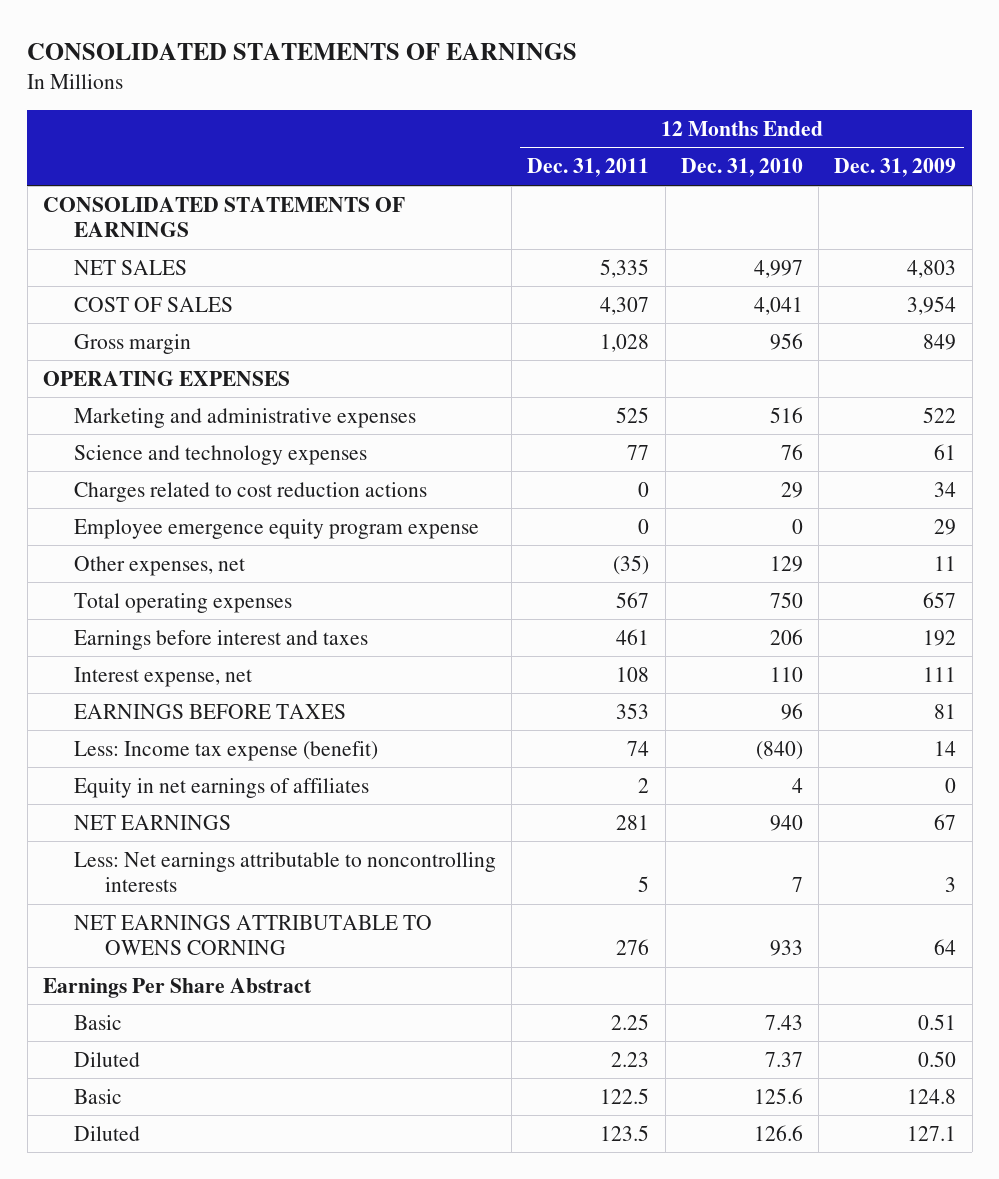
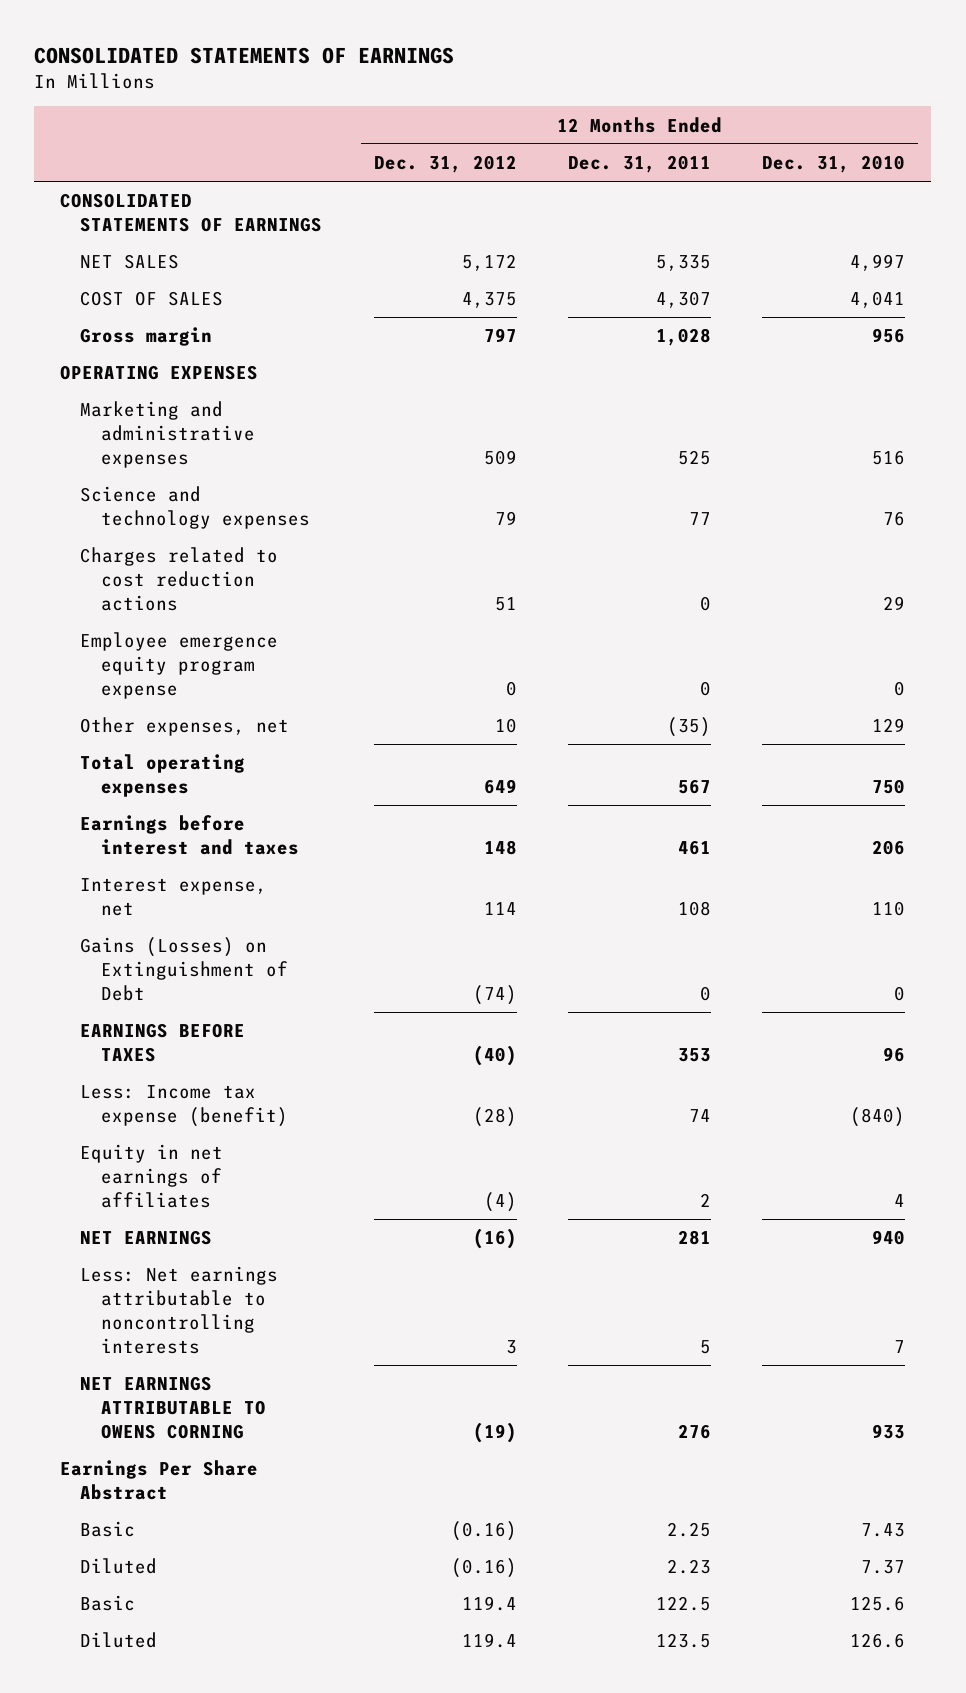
[834,158,957,178] Dec. 31, 2009 -> none
none -> [373,155,517,174] Dec. 31, 2012
none -> [80,937,288,1002] Gains (Losses) on Extinguishment of Debt

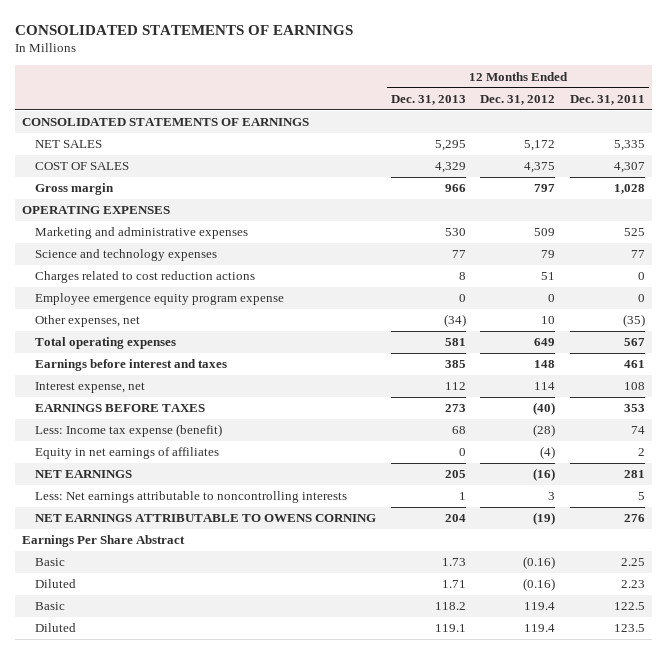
[762,155,906,174] Dec. 31, 2010 -> none
none -> [390,94,466,105] Dec. 31, 2013
[80,937,288,1002] Gains (Losses) on Extinguishment of Debt -> none

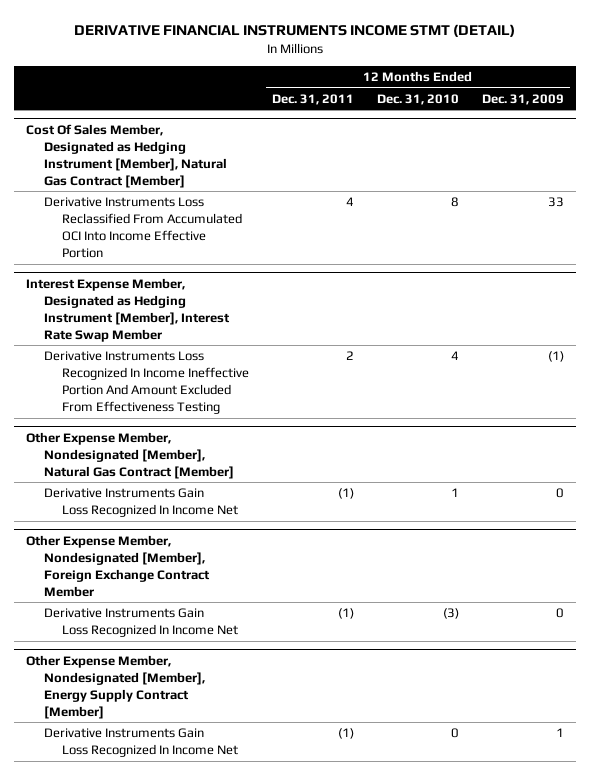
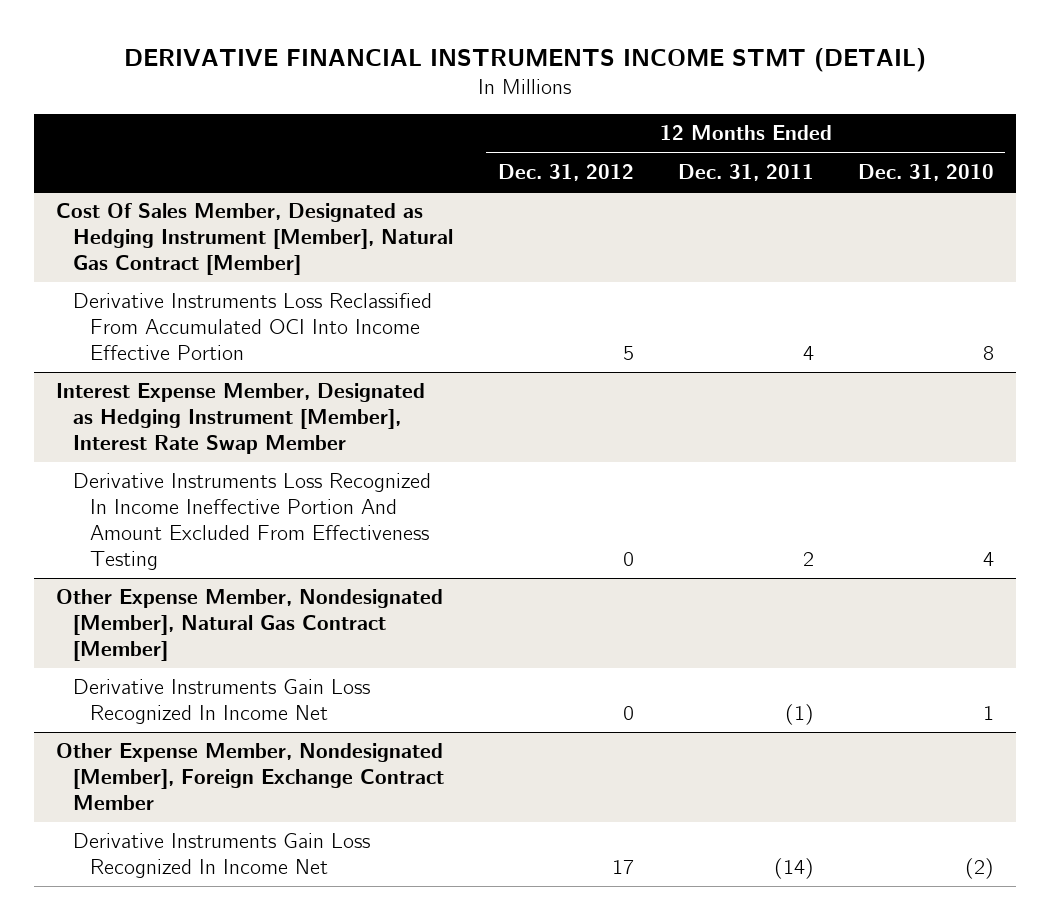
[482,93,565,105] Dec. 31, 2009 -> none
none -> [497,163,634,181] Dec. 31, 2012
[25,654,205,719] Other Expense Member, Nondesignated [Member], Energy Supply Contract [Member] -> none
[43,728,238,758] Derivative Instruments Gain Loss Recognized In Income Net -> none
[337,608,354,620] (1) -> [773,858,814,880] (14)
[443,608,460,620] (3) -> [964,858,994,880] (2)

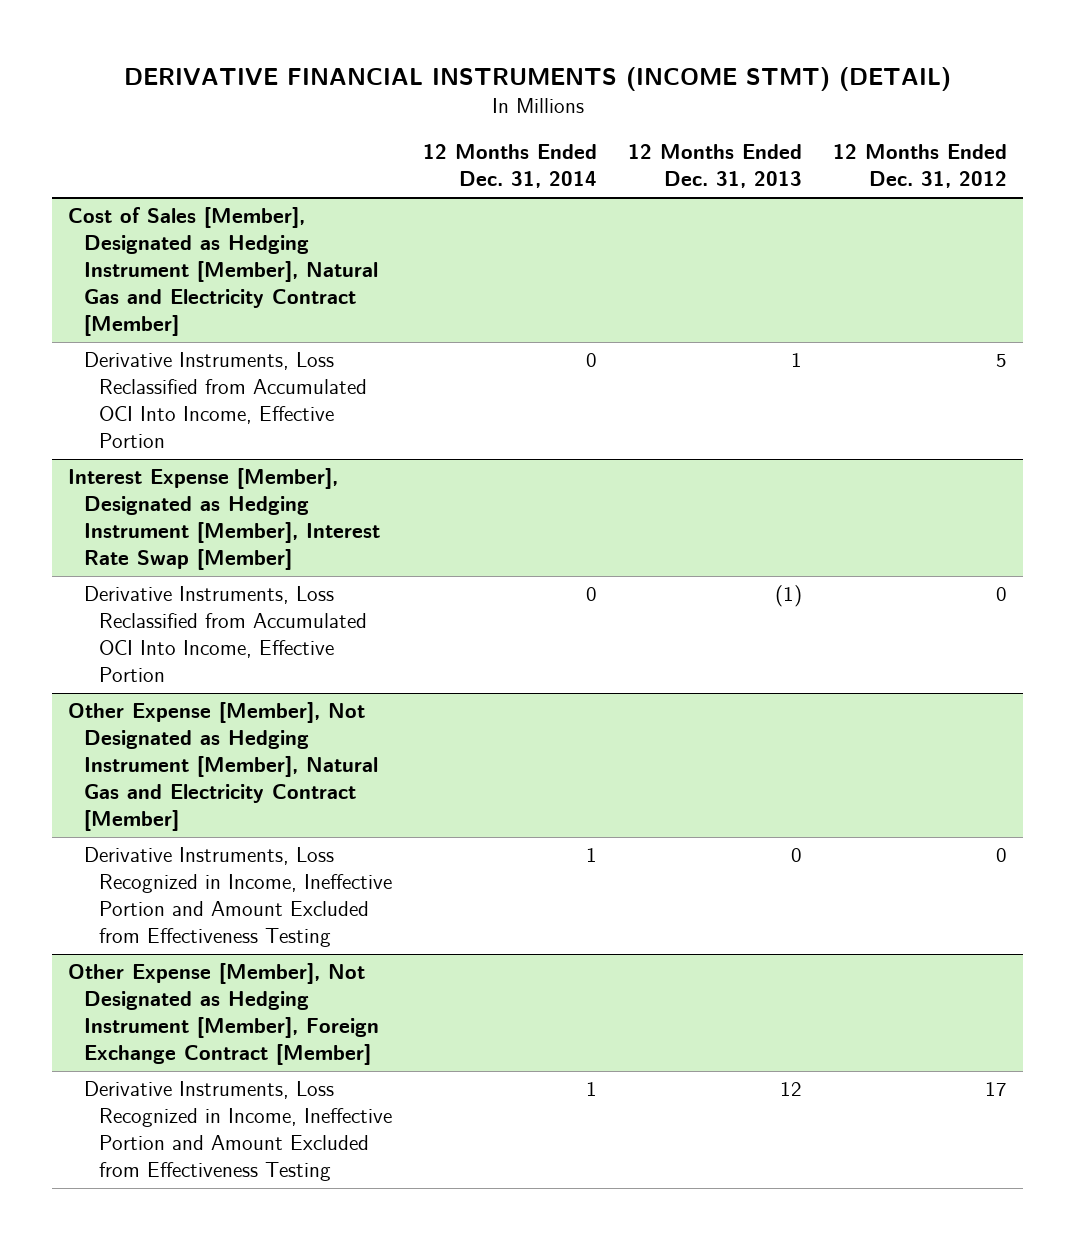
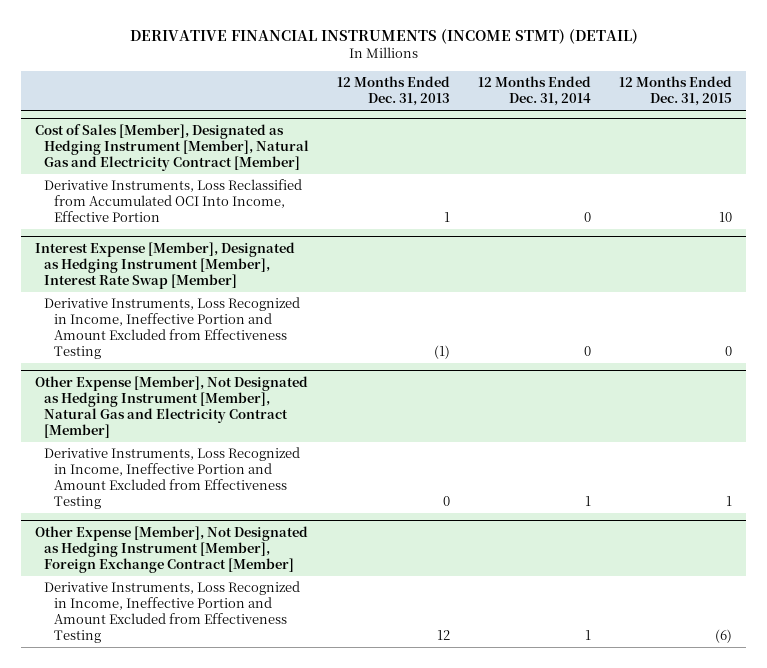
[833,144,1008,189] 12 Months Ended Dec. 31, 2012 -> none
none -> [619,76,733,107] 12 Months Ended Dec. 31, 2015
[83,586,368,683] Derivative Instruments, Loss Reclassified from Accumulated OCI Into Income, Effective Portion -> none
none -> [44,297,301,359] Derivative Instruments, Loss Recognized in Income, Ineffective Portion and Amount Excluded from Effectiveness Testing

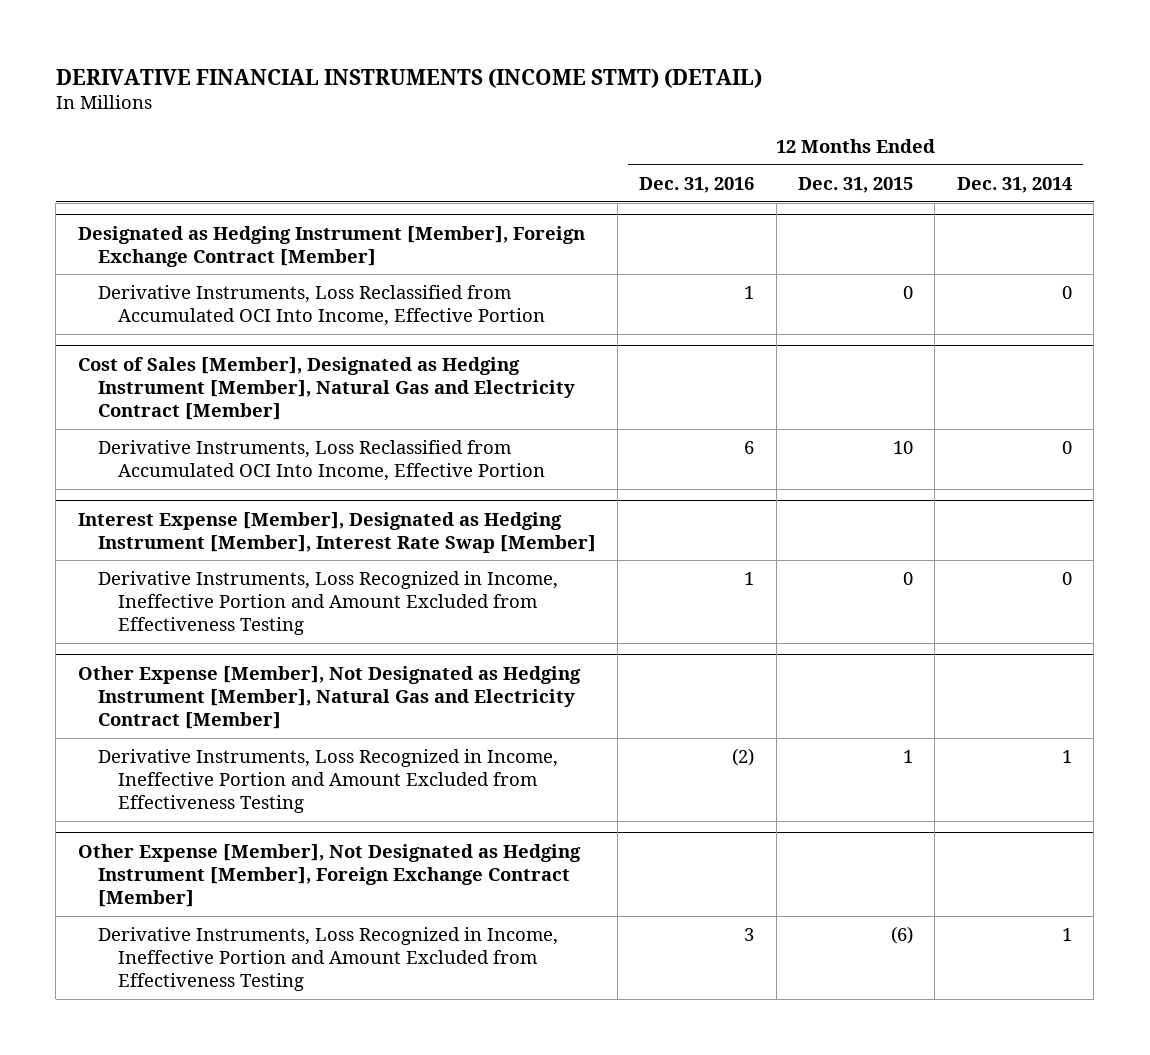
[337,76,451,107] 12 Months Ended Dec. 31, 2013 -> none
none -> [639,176,755,193] Dec. 31, 2016
none -> [77,225,585,267] Designated as Hedging Instrument [Member], Foreign Exchange Contract [Member]
none -> [97,285,545,327] Derivative Instruments, Loss Reclassified from Accumulated OCI Into Income, Effective Portion

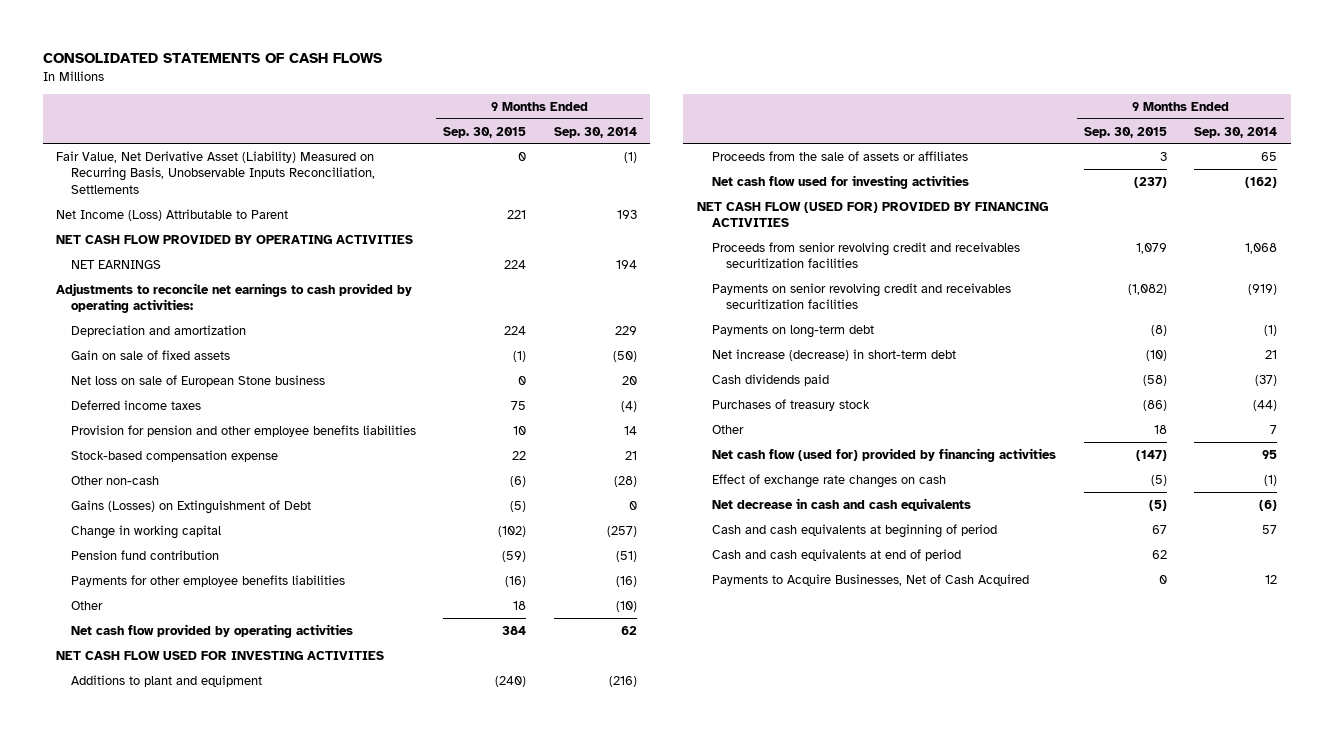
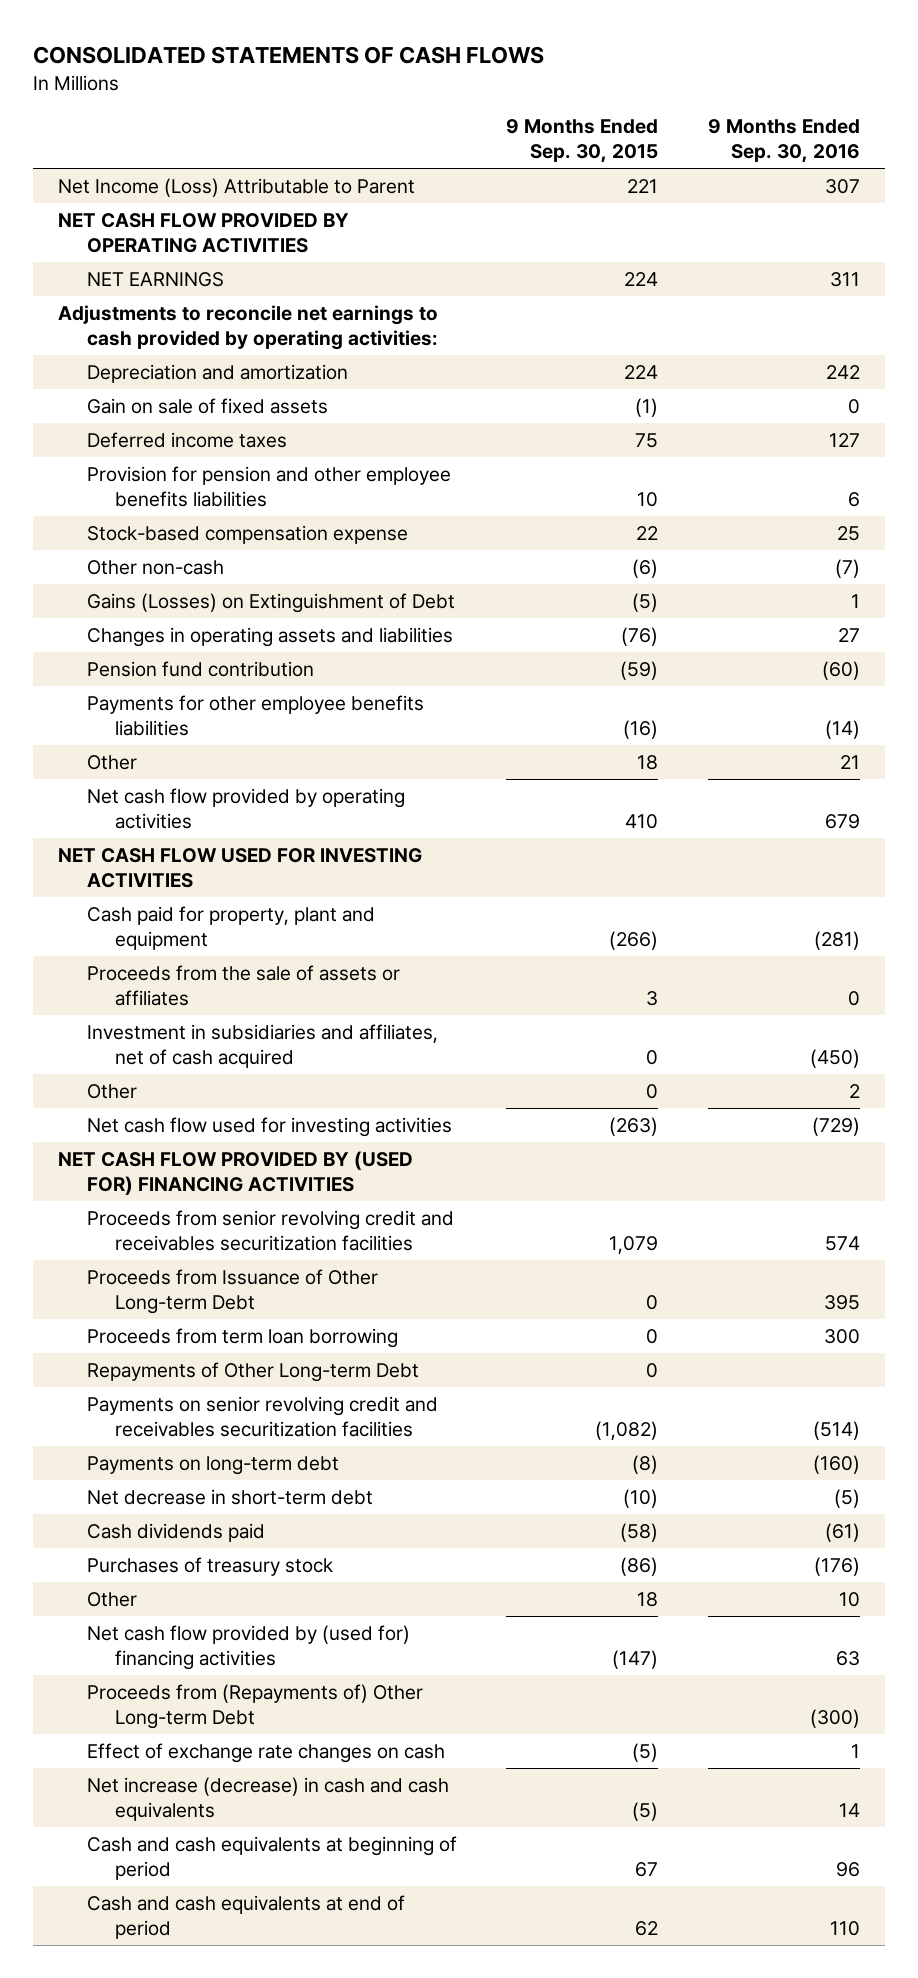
[553,126,637,138] Sep. 30, 2014 -> none
none -> [708,119,861,163] 9 Months Ended Sep. 30, 2016
[56,150,375,195] Fair Value, Net Derivative Asset (Liability) Measured on Recurring Basis, Unobservable Inputs Reconciliation, Settlements -> none
[70,374,325,387] Net loss on sale of European Stone business -> none
[70,524,221,539] Change in working capital -> none
none -> [86,627,453,648] Changes in operating assets and liabilities
[502,625,527,635] 384 -> [625,813,659,829] 410
[70,674,262,687] Additions to plant and equipment -> [86,906,375,950] Cash paid for property, plant and equipment
[495,675,527,687] (240) -> [609,930,659,950] (266)
none -> [86,1024,438,1068] Investment in subsidiaries and affiliates, net of cash acquired
none -> [86,1084,137,1100] Other
[1133,176,1167,188] (237) -> [609,1117,659,1137] (263)
[696,201,1048,228] NET CASH FLOW (USED FOR) PROVIDED BY FINANCING ACTIVITIES -> [58,1151,414,1195] NET CASH FLOW PROVIDED BY (USED FOR) FINANCING ACTIVITIES
none -> [86,1269,378,1314] Proceeds from Issuance of Other Long-term Debt
none -> [86,1328,398,1349] Proceeds from term loan borrowing
none -> [86,1362,419,1383] Repayments of Other Long-term Debt
[711,348,956,361] Net increase (decrease) in short-term debt -> [86,1489,373,1506] Net decrease in short-term debt
[711,447,1056,462] Net cash flow (used for) provided by financing activities -> [86,1625,410,1670] Net cash flow provided by (used for) financing activities
none -> [86,1684,423,1729] Proceeds from (Repayments of) Other Long-term Debt
[711,497,971,511] Net decrease in cash and cash equivalents -> [86,1777,449,1821] Net increase (decrease) in cash and cash equivalents
[711,573,1029,586] Payments to Acquire Businesses, Net of Cash Acquired -> none

